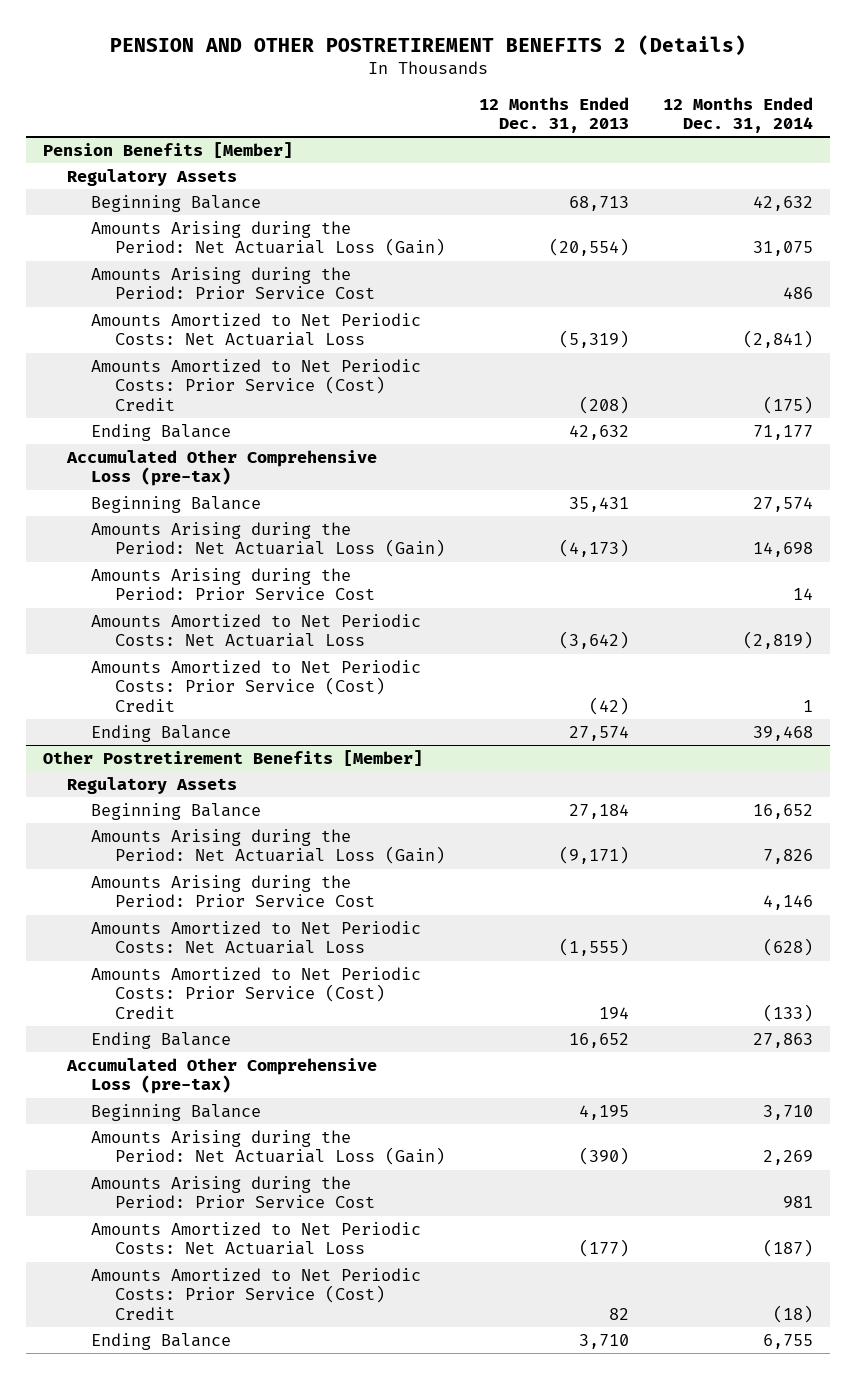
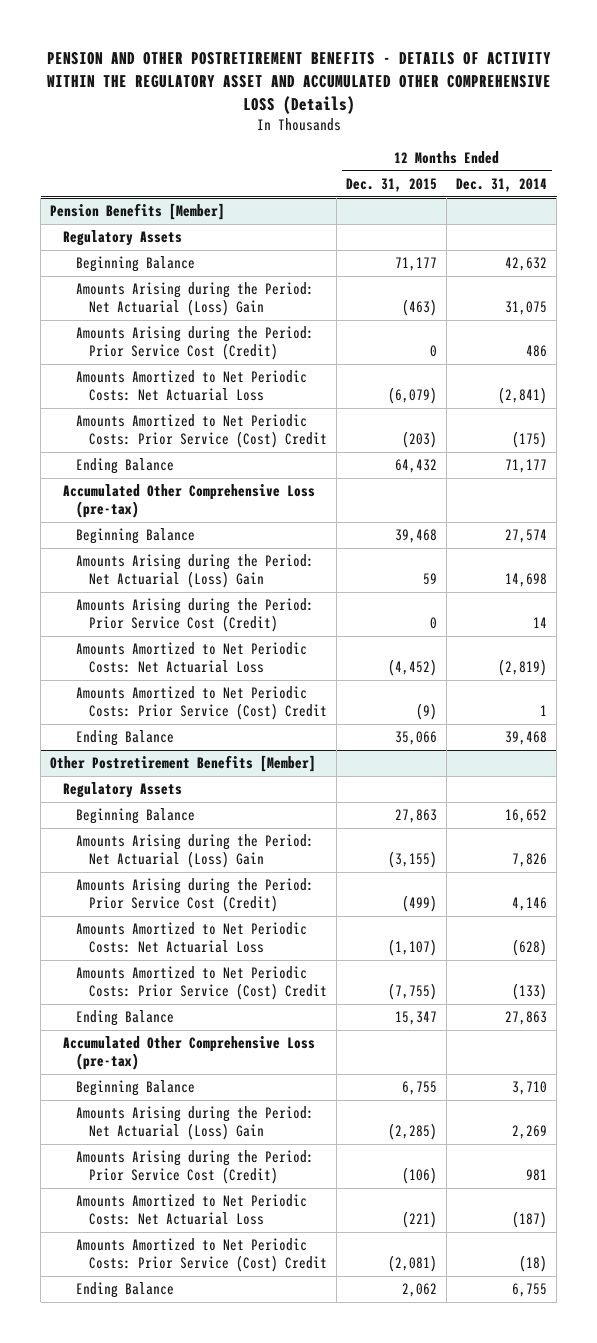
[110,34,747,56] PENSION AND OTHER POSTRETIREMENT BENEFITS 2 (Details) -> [46,51,551,114] PENSION AND OTHER POSTRETIREMENT BENEFITS - DETAILS OF ACTIVITY WITHIN THE REGULATORY ASSET AND ACCUMULATED OTHER COMPREHENSIVE LOSS (Details)
[479,96,630,134] 12 Months Ended Dec. 31, 2013 -> none
none -> [346,178,438,193] Dec. 31, 2015
[91,220,446,257] Amounts Arising during the Period: Net Actuarial Loss (Gain) -> [76,282,315,317] Amounts Arising during the Period: Net Actuarial (Loss) Gain
[91,266,376,300] Amounts Arising during the Period: Prior Service Cost -> [76,326,315,361] Amounts Arising during the Period: Prior Service Cost (Credit)
[91,521,446,558] Amounts Arising during the Period: Net Actuarial Loss (Gain) -> [76,554,315,589] Amounts Arising during the Period: Net Actuarial (Loss) Gain
[91,567,376,601] Amounts Arising during the Period: Prior Service Cost -> [76,598,315,633] Amounts Arising during the Period: Prior Service Cost (Credit)
[91,828,446,865] Amounts Arising during the Period: Net Actuarial Loss (Gain) -> [76,834,315,869] Amounts Arising during the Period: Net Actuarial (Loss) Gain
[91,874,376,908] Amounts Arising during the Period: Prior Service Cost -> [76,878,315,913] Amounts Arising during the Period: Prior Service Cost (Credit)
[91,1129,446,1166] Amounts Arising during the Period: Net Actuarial Loss (Gain) -> [76,1106,315,1141] Amounts Arising during the Period: Net Actuarial (Loss) Gain
[91,1175,376,1209] Amounts Arising during the Period: Prior Service Cost -> [76,1150,315,1185] Amounts Arising during the Period: Prior Service Cost (Credit)

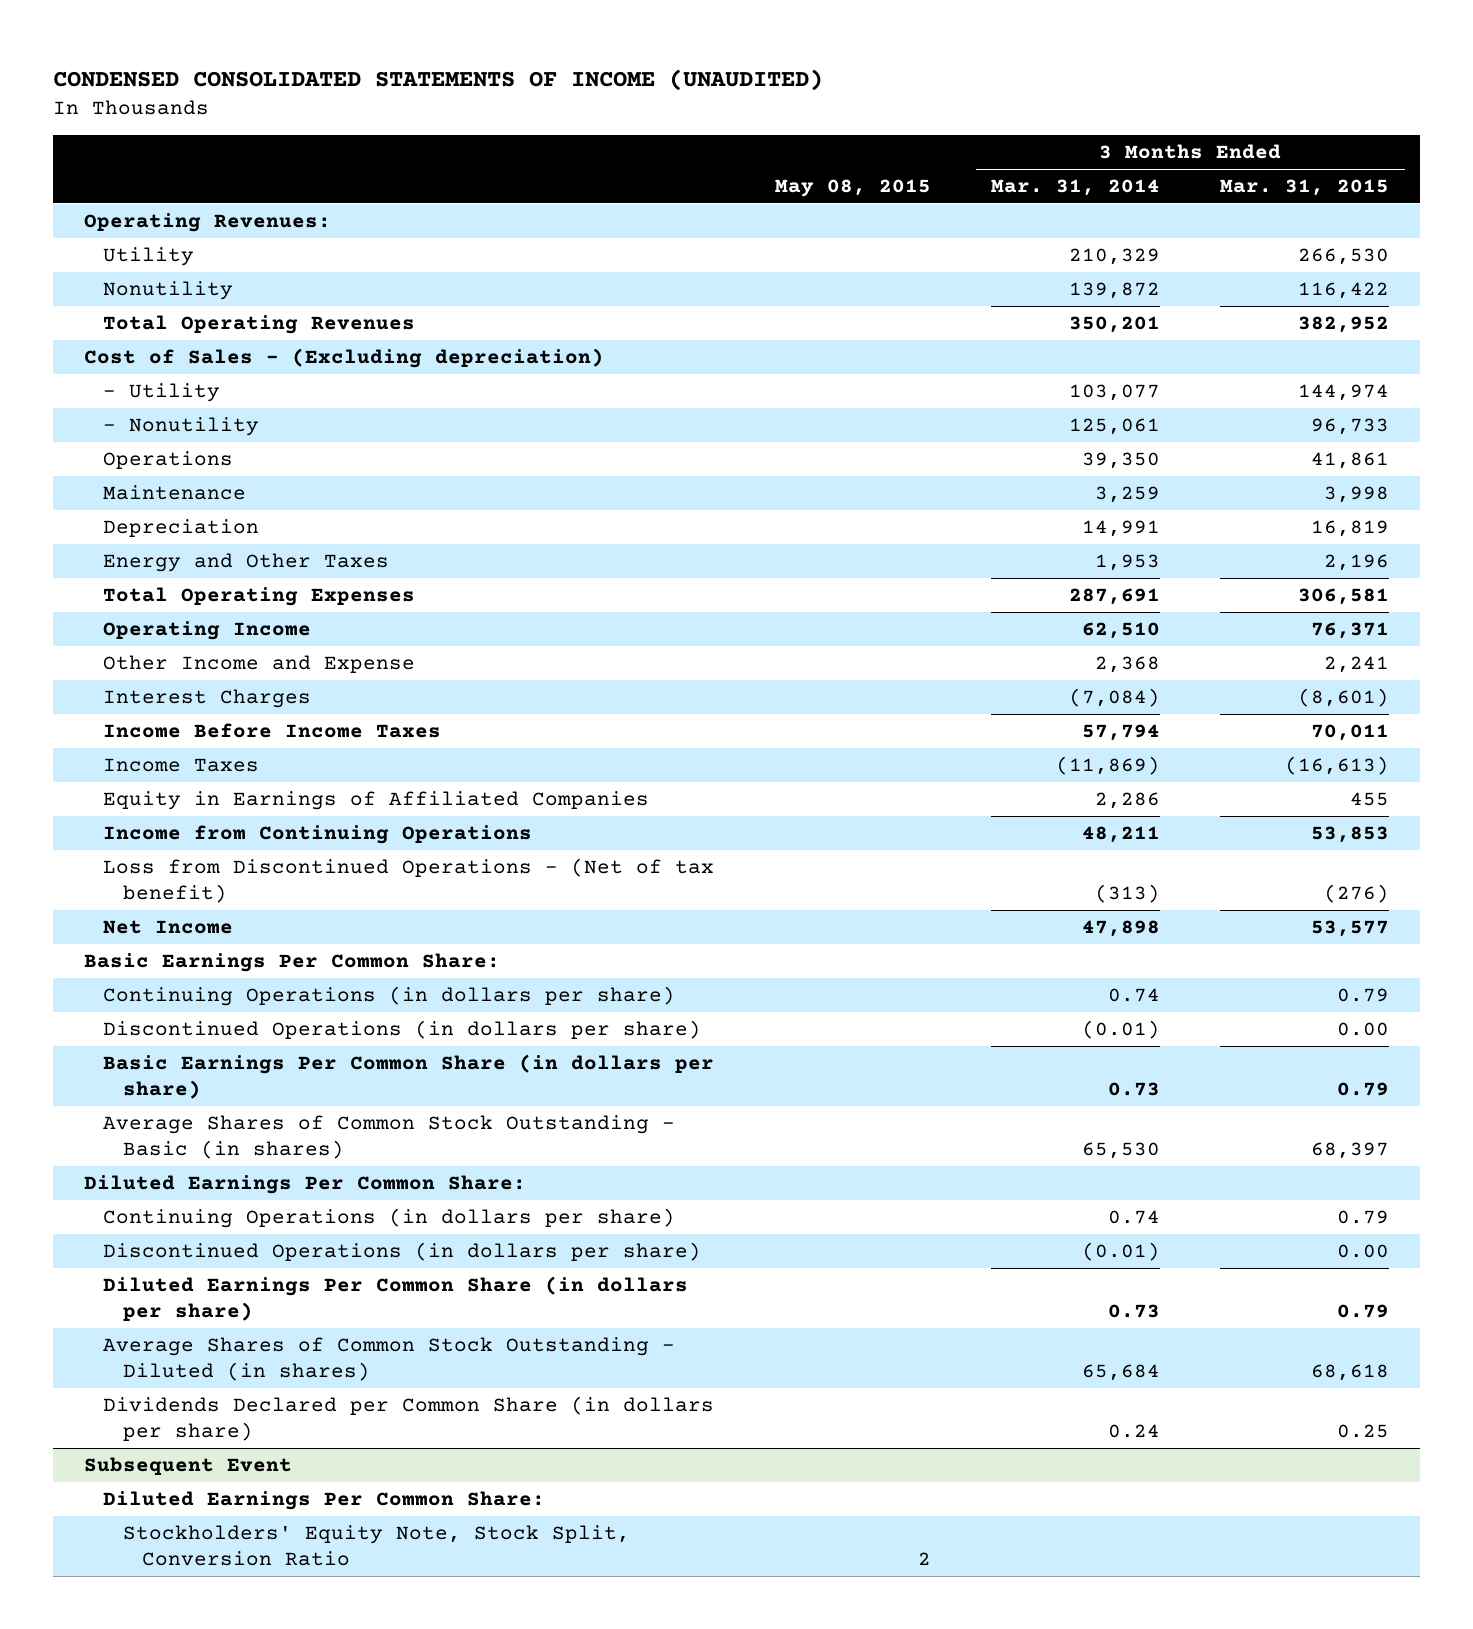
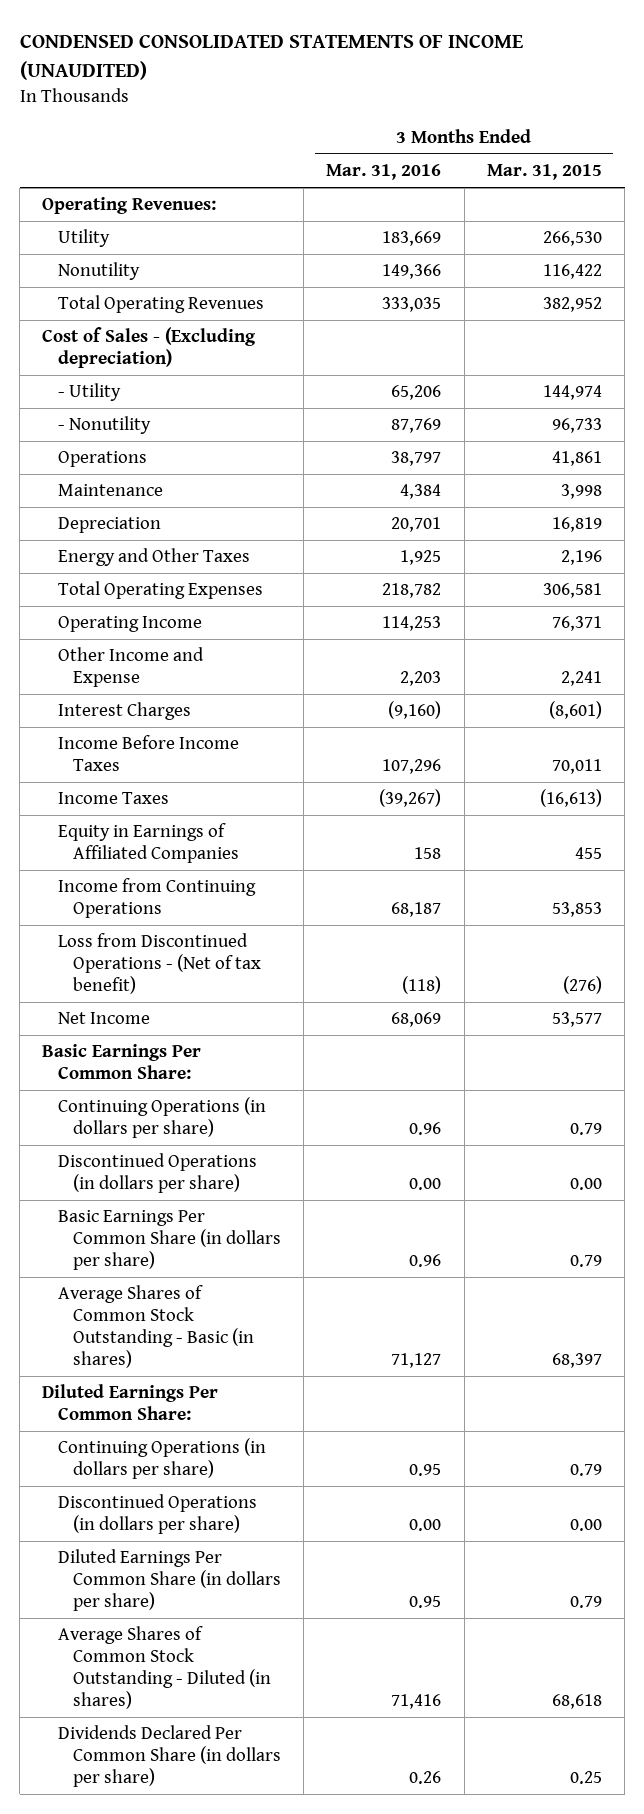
[774,178,931,197] May 08, 2015 -> none
[990,178,1160,196] Mar. 31, 2014 -> none
none -> [326,164,442,181] Mar. 31, 2016
[83,1456,292,1475] Subsequent Event -> none
[103,1490,546,1510] Diluted Earnings Per Common Share: -> none
[122,1524,630,1566] Stockholders' Equity Note, Stock Split, Conversion Ratio -> none
[103,1395,715,1441] Dividends Declared per Common Share (in dollars per share) -> [57,1725,281,1788] Dividends Declared Per Common Share (in dollars per share)

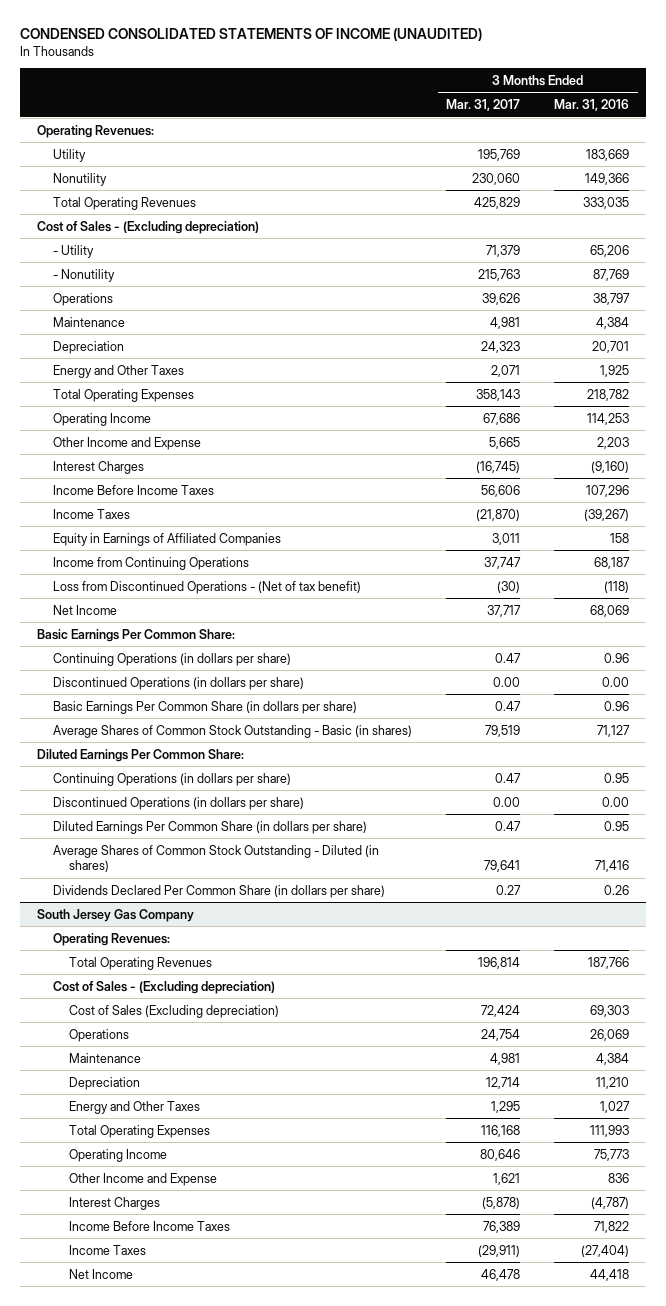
[486,164,602,181] Mar. 31, 2015 -> none
none -> [446,99,521,112] Mar. 31, 2017
none -> [37,908,195,922] South Jersey Gas Company
none -> [53,932,171,946] Operating Revenues:
none -> [69,956,213,970] Total Operating Revenues
none -> [53,980,276,994] Cost of Sales - (Excluding depreciation)
none -> [69,1004,280,1018] Cost of Sales (Excluding depreciation)
none -> [69,1028,130,1042] Operations
none -> [69,1052,142,1063] Maintenance
none -> [69,1076,141,1090] Depreciation
none -> [69,1100,201,1114] Energy and Other Taxes
none -> [69,1124,211,1138] Total Operating Expenses
none -> [69,1148,168,1162] Operating Income
none -> [69,1172,218,1186] Other Income and Expense
none -> [69,1196,161,1210] Interest Charges
none -> [69,1220,231,1231] Income Before Income Taxes
none -> [69,1244,147,1255] Income Taxes
none -> [69,1268,134,1279] Net Income

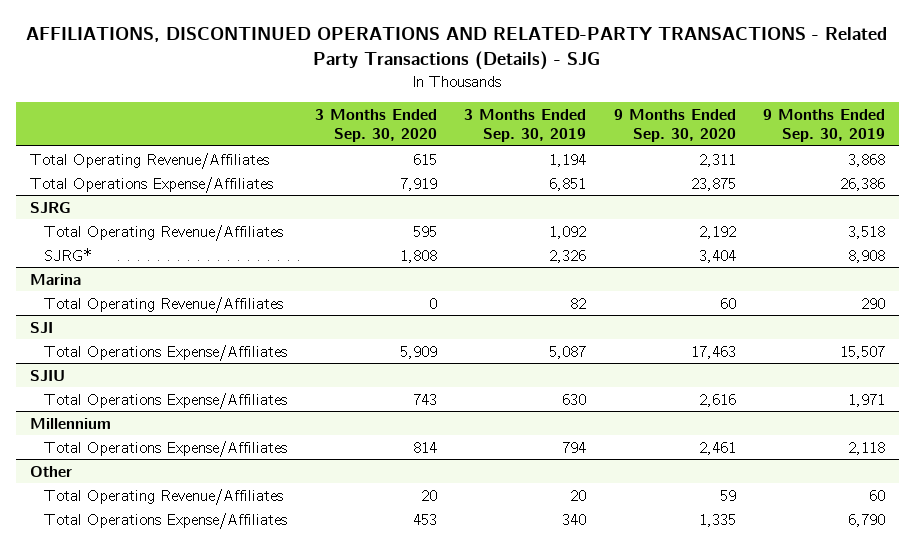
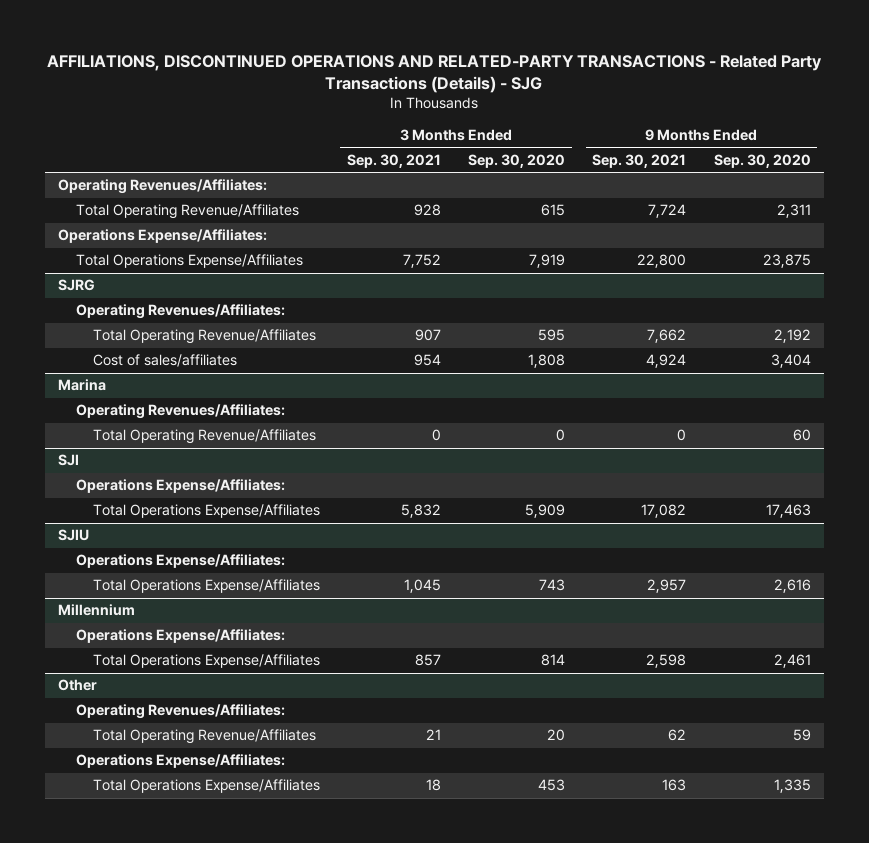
[464,109,587,143] 3 Months Ended Sep. 30, 2019 -> none
[763,109,886,143] 9 Months Ended Sep. 30, 2019 -> none
none -> [346,153,441,168] Sep. 30, 2021
none -> [592,153,687,168] Sep. 30, 2021
none -> [58,179,268,195] Operating Revenues/Affiliates:
none -> [58,229,268,244] Operations Expense/Affiliates:
none -> [75,304,285,320] Operating Revenues/Affiliates:
[44,247,92,261] SJRG* -> [92,354,237,368] Cost of sales/affiliates
none -> [75,404,285,420] Operating Revenues/Affiliates:
none -> [75,479,285,494] Operations Expense/Affiliates:
none -> [75,554,285,569] Operations Expense/Affiliates:
none -> [75,629,285,644] Operations Expense/Affiliates:
none -> [75,704,285,720] Operating Revenues/Affiliates:
none -> [75,754,285,769] Operations Expense/Affiliates:

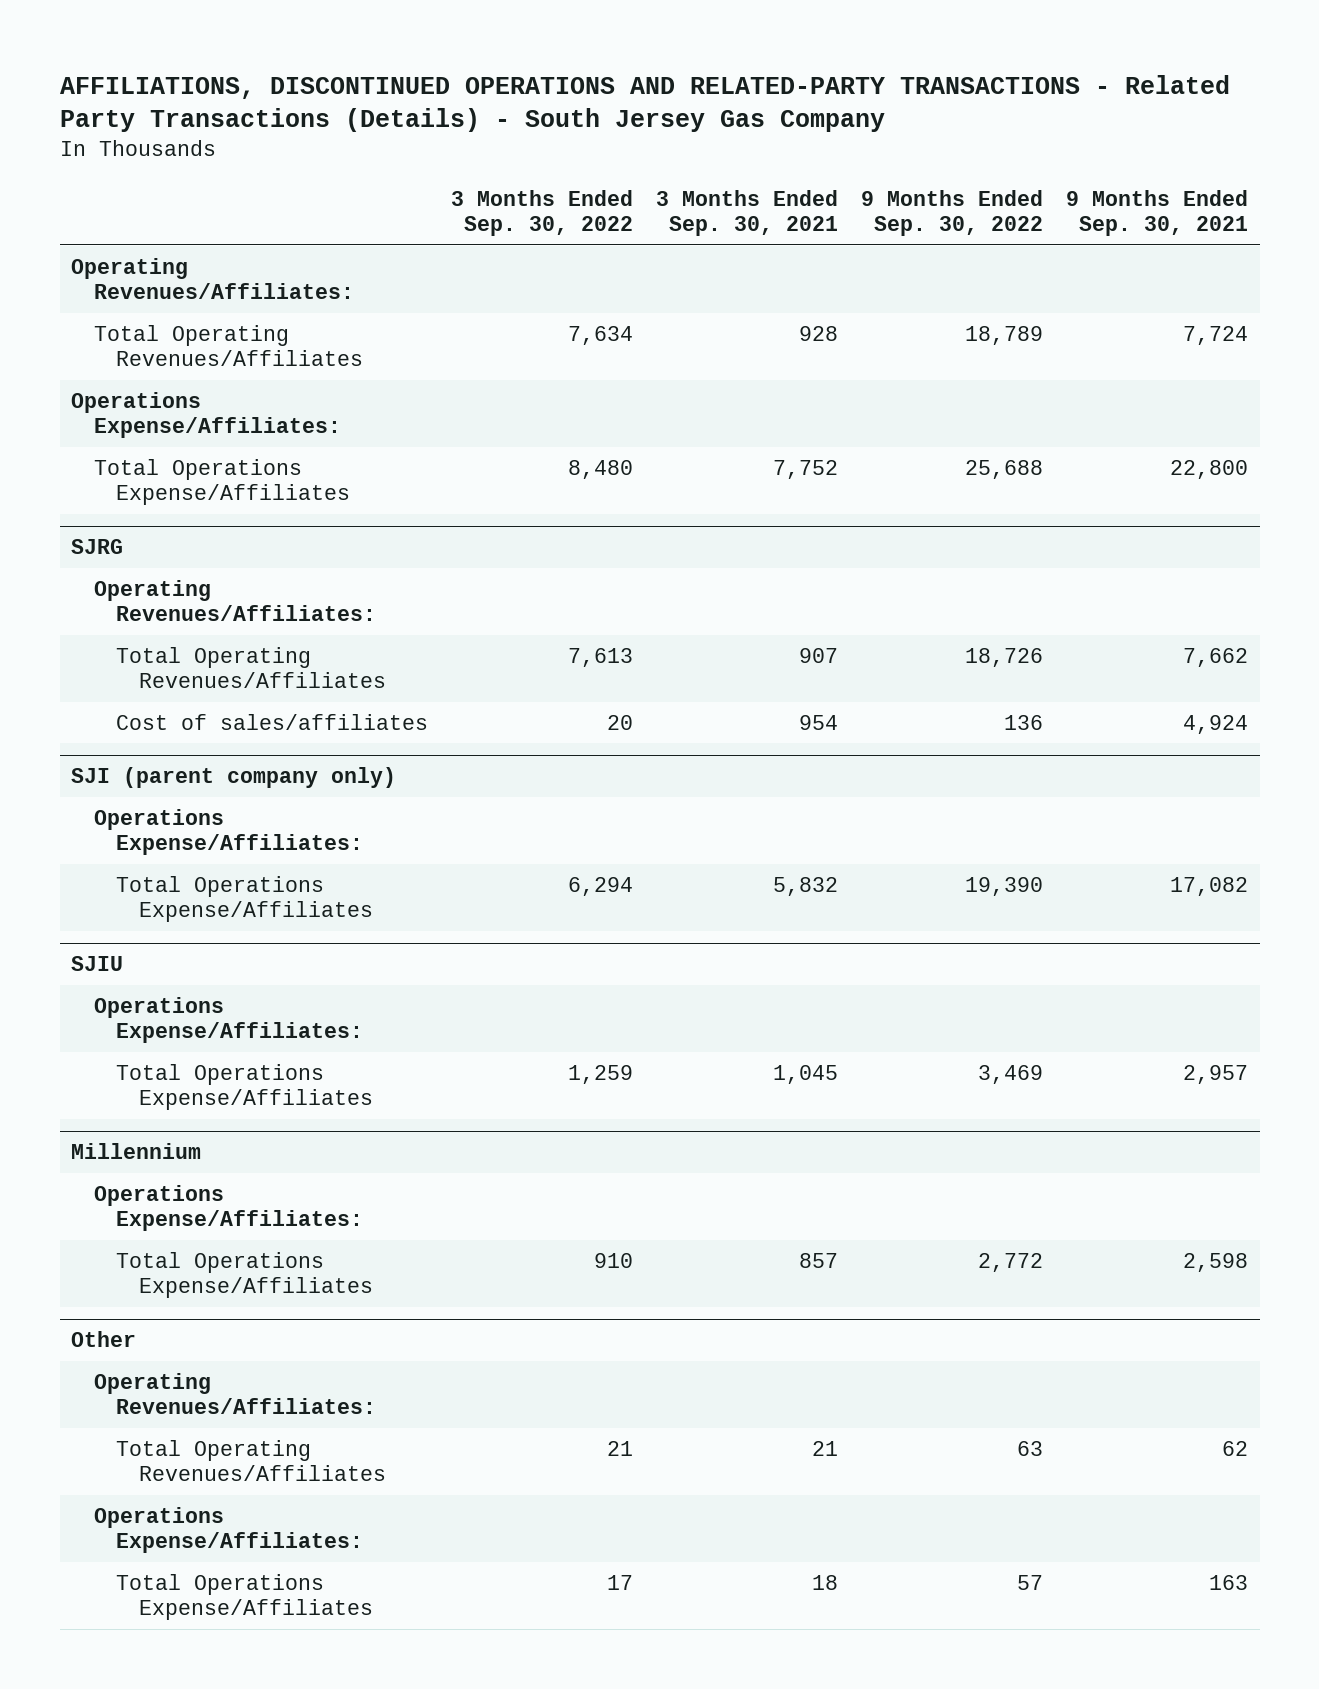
[47,54,823,94] AFFILIATIONS, DISCONTINUED OPERATIONS AND RELATED-PARTY TRANSACTIONS - Related Party Transactions (Details) - SJG -> [59,74,1230,133] AFFILIATIONS, DISCONTINUED OPERATIONS AND RELATED-PARTY TRANSACTIONS - Related Party Transactions (Details) - South Jersey Gas Company
[468,153,566,168] Sep. 30, 2020 -> none
[713,153,811,168] Sep. 30, 2020 -> none
none -> [451,190,634,237] 3 Months Ended Sep. 30, 2022
none -> [861,190,1044,237] 9 Months Ended Sep. 30, 2022
[75,204,299,220] Total Operating Revenue/Affiliates -> [93,324,364,367] Total Operating Revenues/Affiliates
[92,329,316,345] Total Operating Revenue/Affiliates -> [116,646,387,689] Total Operating Revenues/Affiliates
[75,404,285,420] Operating Revenues/Affiliates: -> none
[92,429,316,445] Total Operating Revenue/Affiliates -> none
[58,454,80,467] SJI -> none
[58,379,107,392] Marina -> [71,767,397,789] SJI (parent company only)
[92,729,316,745] Total Operating Revenue/Affiliates -> [116,1439,387,1482] Total Operating Revenues/Affiliates

